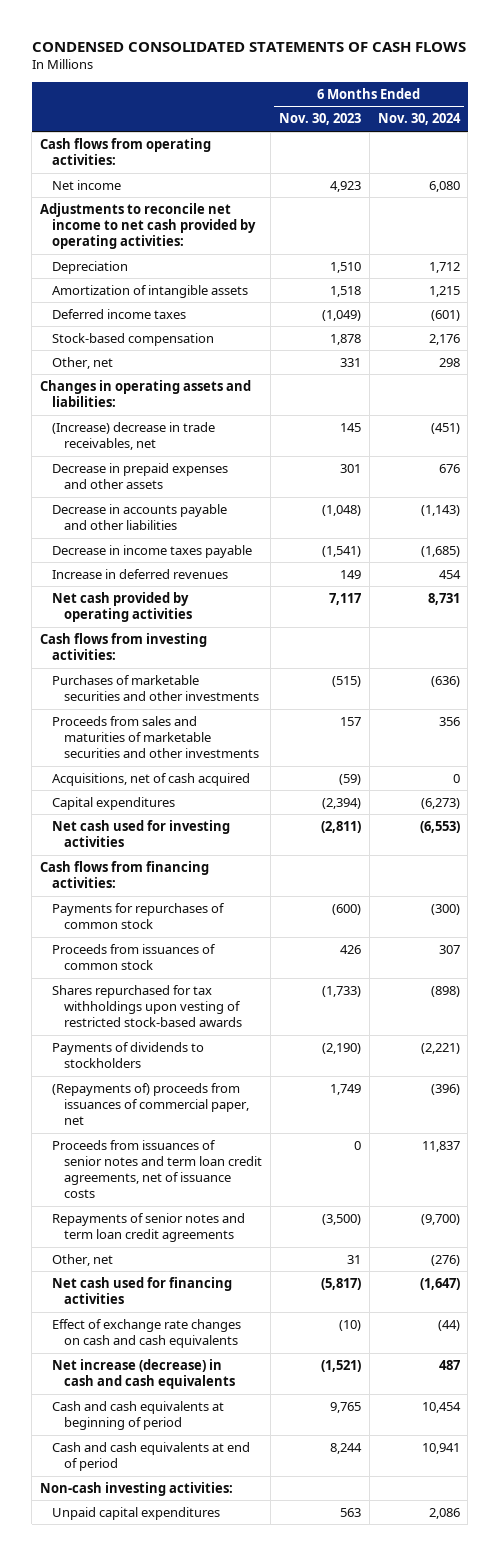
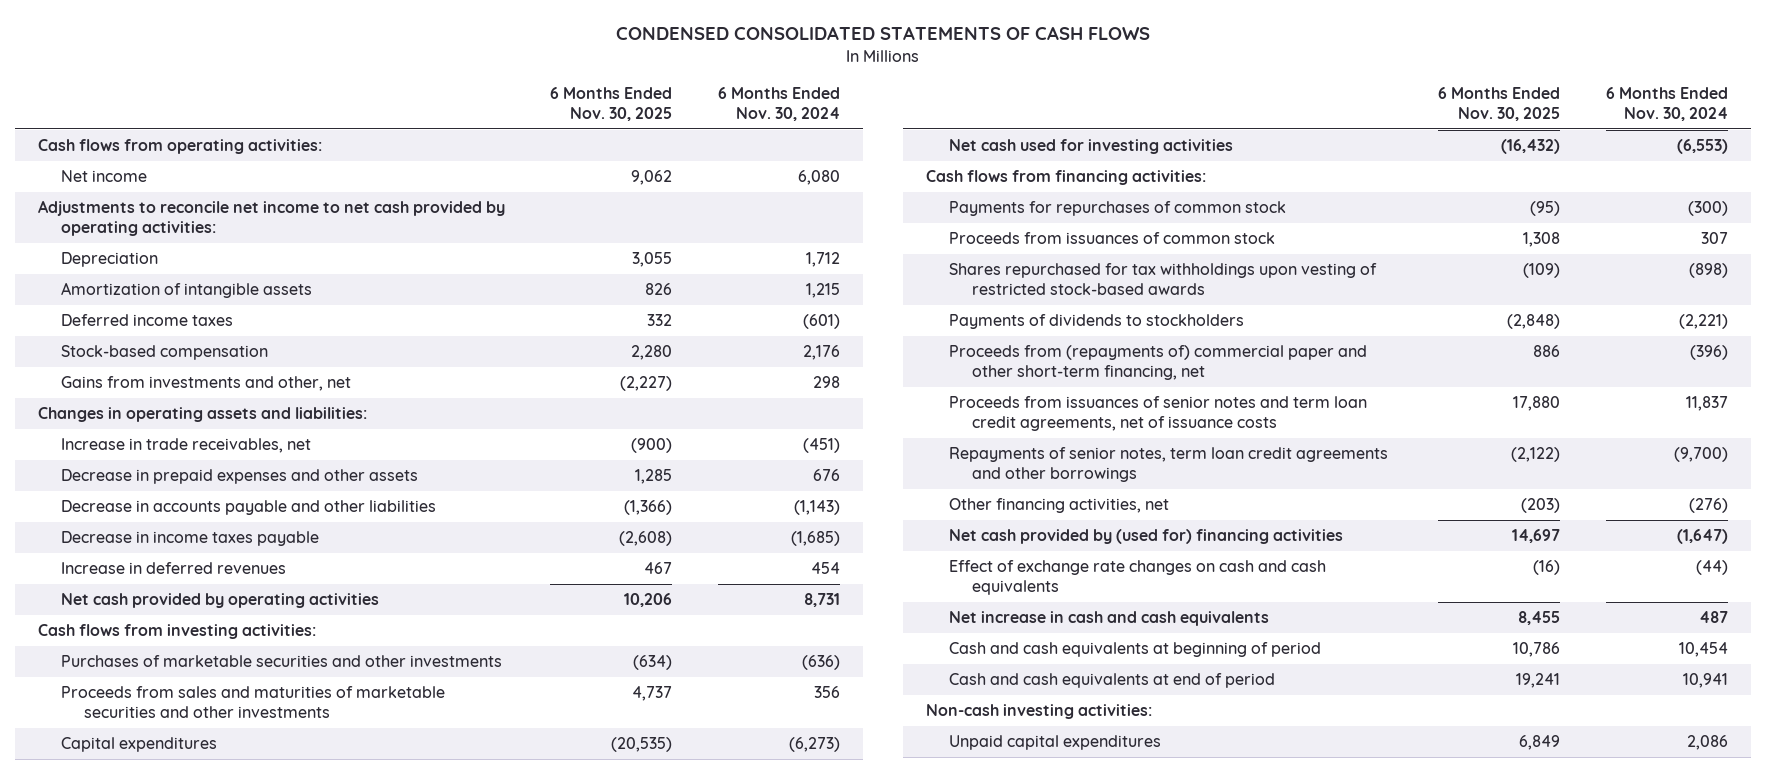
[278,113,361,126] Nov. 30, 2023 -> none
none -> [550,87,673,122] 6 Months Ended Nov. 30, 2025
[51,356,113,369] Other, net -> [60,376,351,392] Gains from investments and other, net
[51,421,215,451] (Increase) decrease in trade receivables, net -> [60,438,311,454] Increase in trade receivables, net
[51,772,250,786] Acquisitions, net of cash acquired -> none
[51,1082,249,1126] (Repayments of) proceeds from issuances of commercial paper, net -> [948,345,1367,381] Proceeds from (repayments of) commercial paper and other short-term financing, net
[51,1212,245,1243] Repayments of senior notes and term loan credit agreements -> [948,447,1388,483] Repayments of senior notes, term loan credit agreements and other borrowings
[51,1253,113,1266] Other, net -> [948,498,1169,514] Other financing activities, net
[51,1276,232,1305] Net cash used for financing activities -> [948,529,1343,545] Net cash provided by (used for) financing activities
[51,1358,235,1390] Net increase (decrease) in cash and cash equivalents -> [948,611,1269,627] Net increase in cash and cash equivalents

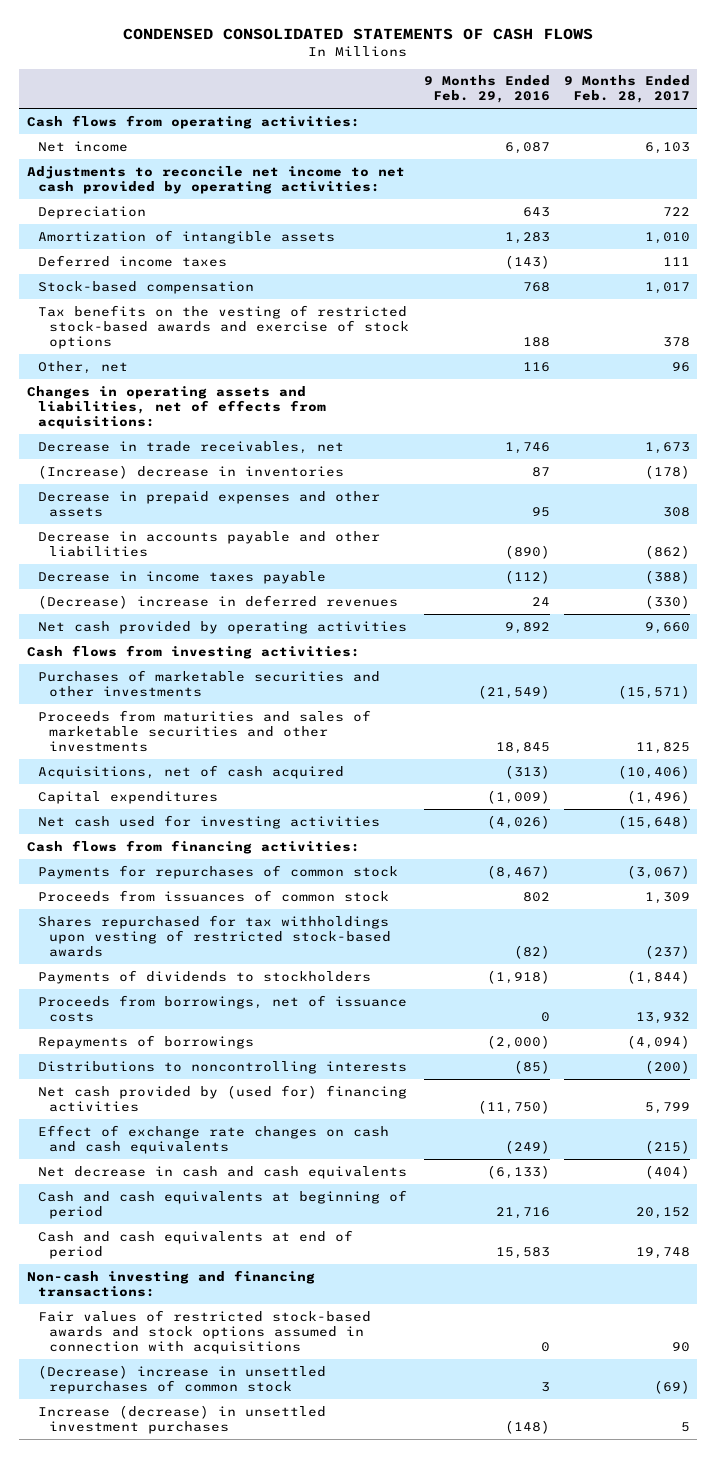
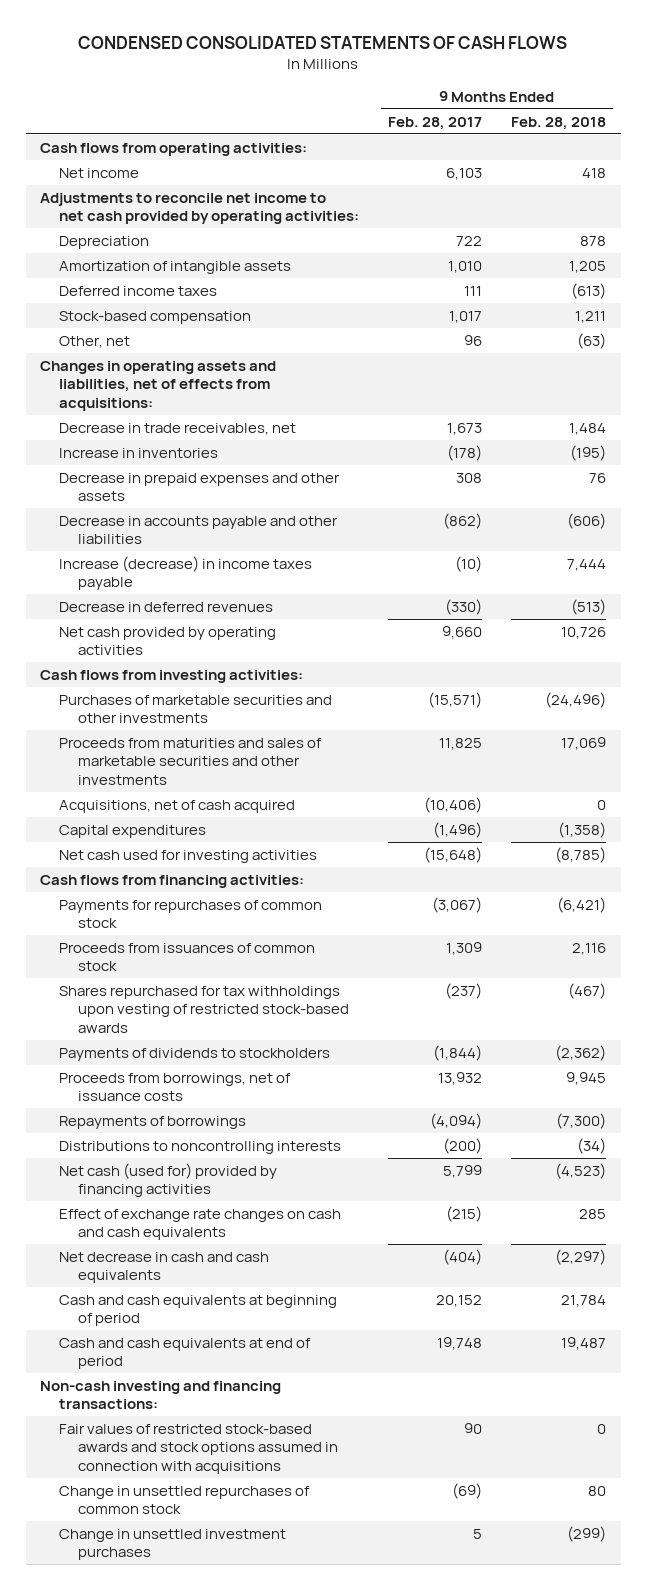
[423,75,550,104] 9 Months Ended Feb. 29, 2016 -> none
none -> [511,116,607,130] Feb. 28, 2018
[37,304,410,349] Tax benefits on the vesting of restricted stock-based awards and exercise of stock options -> none
[37,464,344,479] (Increase) decrease in inventories -> [59,447,219,458] Increase in inventories
[37,570,326,584] Decrease in income taxes payable -> [59,555,313,591] Increase (decrease) in income taxes payable
[645,569,691,584] (388) -> [455,555,483,572] (10)
[37,594,398,609] (Decrease) increase in deferred revenues -> [59,601,274,612] Decrease in deferred revenues
[37,1084,407,1112] Net cash provided by (used for) financing activities -> [59,1162,278,1198] Net cash (used for) provided by financing activities
[37,1364,326,1394] (Decrease) increase in unsettled repurchases of common stock -> [59,1485,311,1515] Change in unsettled repurchases of common stock
[37,1404,326,1434] Increase (decrease) in unsettled investment purchases -> [59,1528,287,1561] Change in unsettled investment purchases

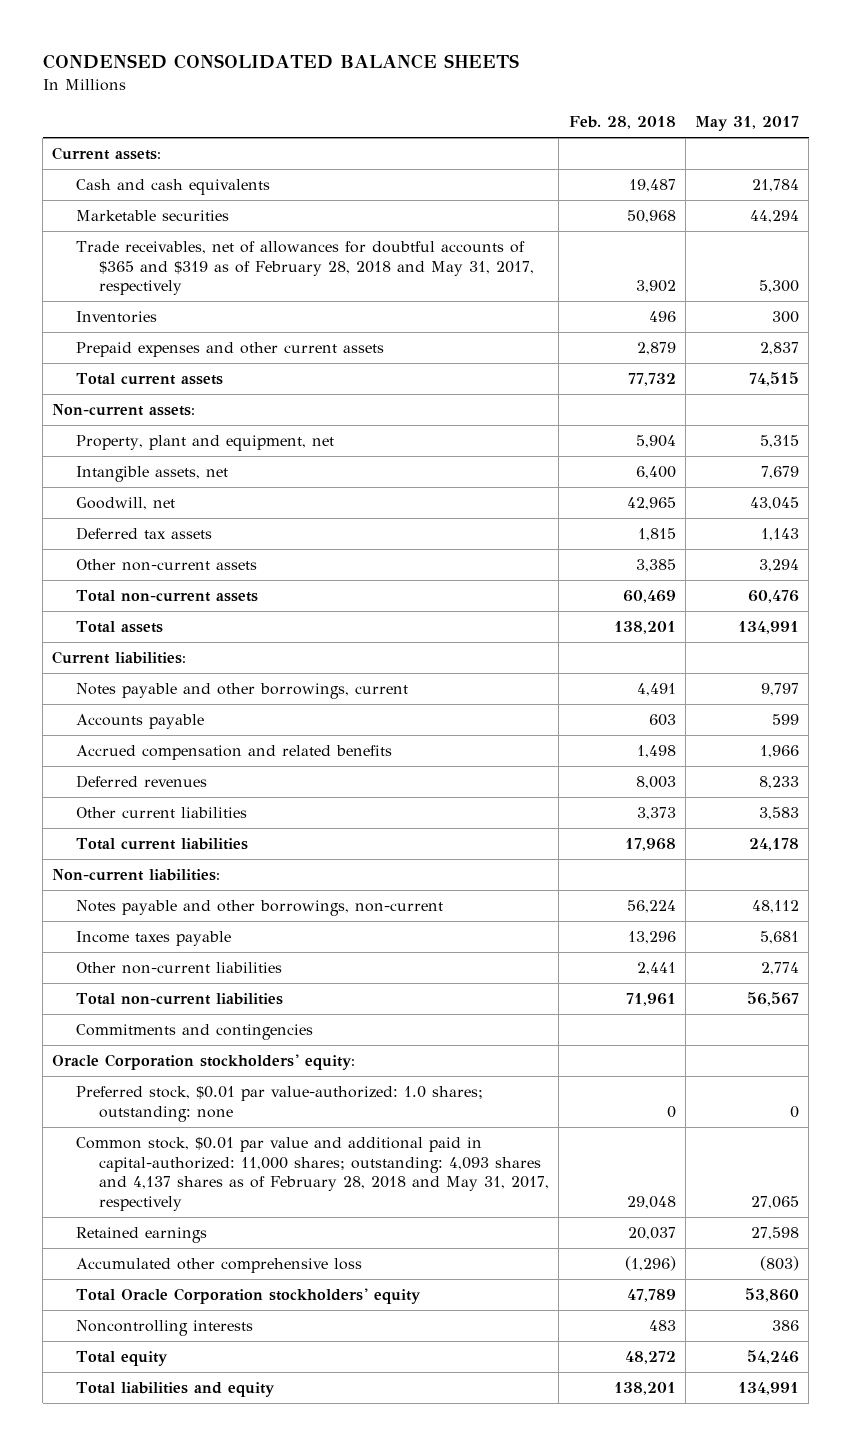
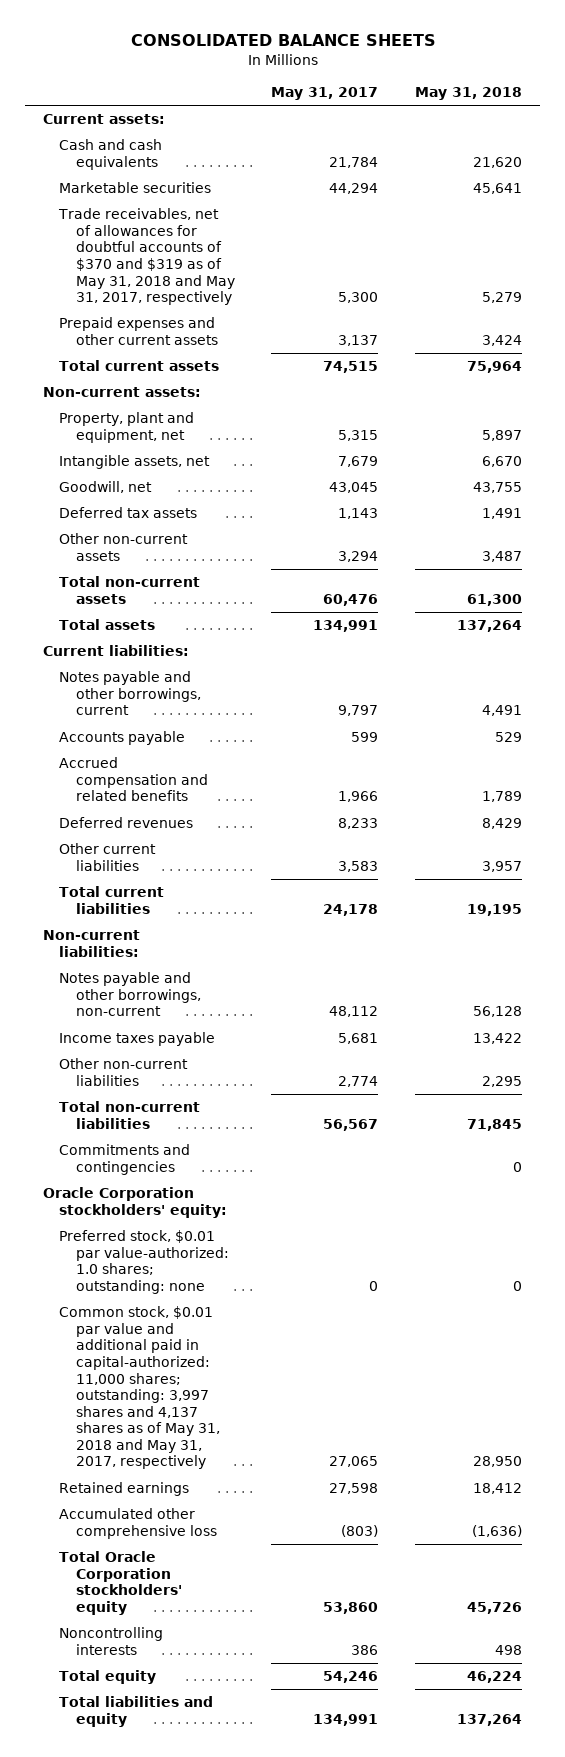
[42,53,519,69] CONDENSED CONSOLIDATED BALANCE SHEETS -> [130,34,436,47] CONSOLIDATED BALANCE SHEETS
[568,116,676,130] Feb. 28, 2018 -> none
none -> [414,86,522,100] May 31, 2018
[75,311,157,324] Inventories -> none
[75,241,535,296] Trade receivables, net of allowances for doubtful accounts of $365 and $319 as of February 28, 2018 and May 31, 2017, respectively -> [58,208,235,306] Trade receivables, net of allowances for doubtful accounts of $370 and $319 as of May 31, 2018 and May 31, 2017, respectively
[760,342,800,356] 2,837 -> [338,334,379,346] 3,137
[75,1137,550,1211] Common stock, $0.01 par value and additional paid in capital-authorized: 11,000 shares; outstanding: 4,093 shares and 4,137 shares as of February 28, 2018 and May 31, 2017, respectively -> [59,1306,220,1470] Common stock, $0.01 par value and additional paid in capital-authorized: 11,000 shares; outstanding: 3,997 shares and 4,137 shares as of May 31, 2018 and May 31, 2017, respectively

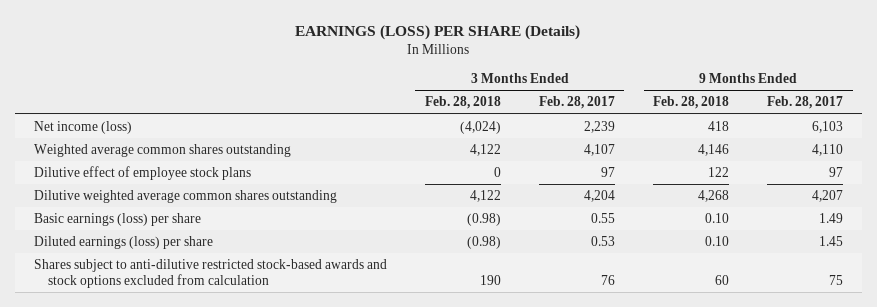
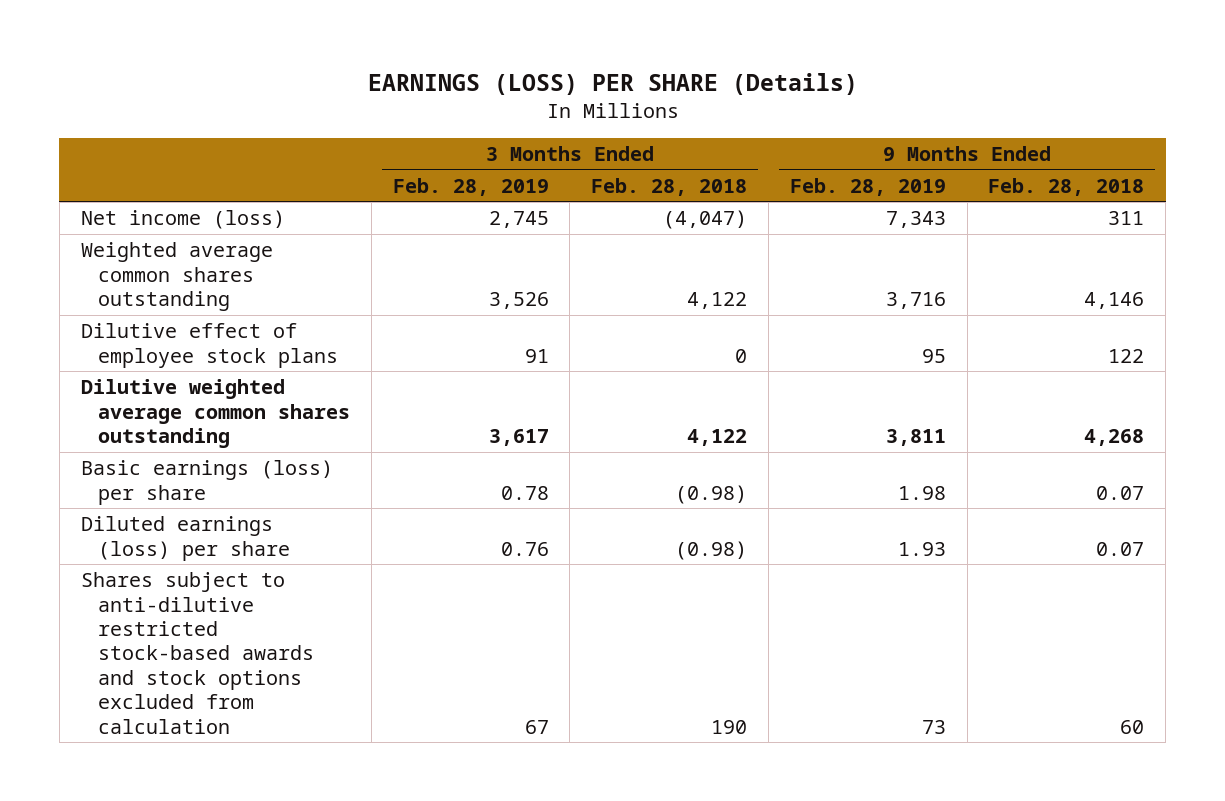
[538,96,615,110] Feb. 28, 2017 -> none
[767,96,844,110] Feb. 28, 2017 -> none
none -> [392,177,549,196] Feb. 28, 2019
none -> [789,177,946,196] Feb. 28, 2019
[459,121,501,135] (4,024) -> [663,210,748,230] (4,047)
[708,121,730,132] 418 -> [1108,211,1145,226] 311
[705,213,730,224] 0.10 -> [1096,485,1145,500] 0.07
[705,236,730,247] 0.10 -> [1096,541,1145,556] 0.07

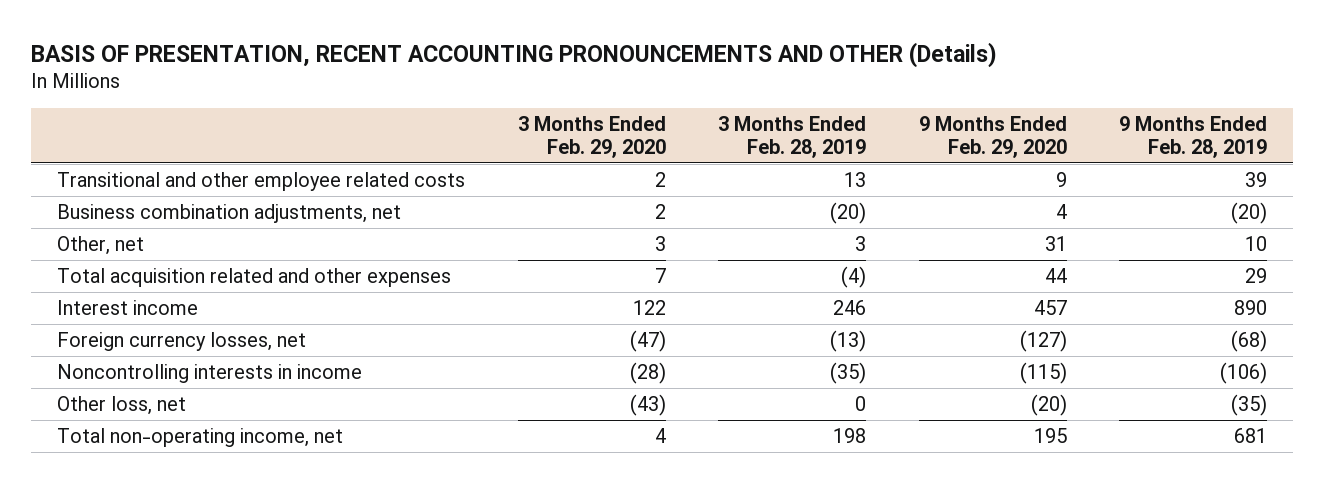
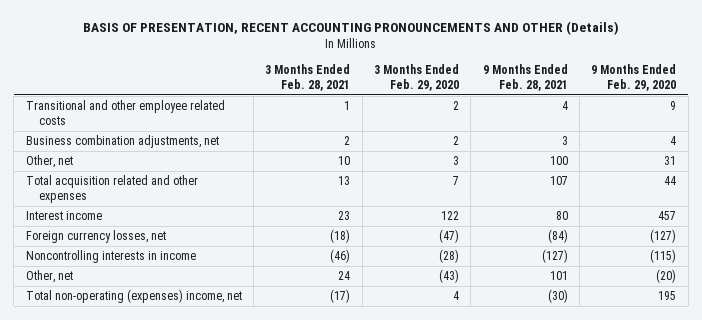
[718,116,867,158] 3 Months Ended Feb. 28, 2019 -> none
[1119,116,1268,158] 9 Months Ended Feb. 28, 2019 -> none
none -> [265,64,351,91] 3 Months Ended Feb. 28, 2021
none -> [482,64,568,91] 9 Months Ended Feb. 28, 2021
[57,395,187,415] Other loss, net -> [25,270,73,284] Other, net
[57,427,344,447] Total non-operating income, net -> [25,289,242,304] Total non-operating (expenses) income, net

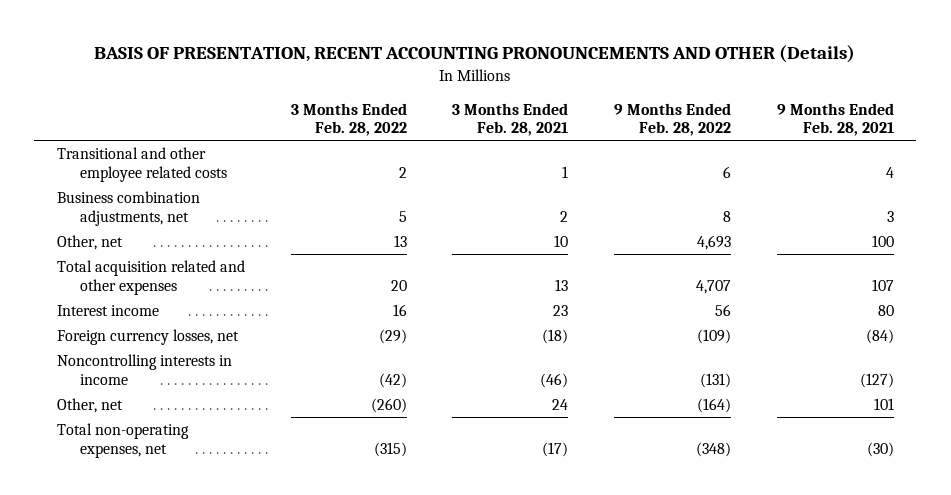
[373,64,459,91] 3 Months Ended Feb. 29, 2020 -> none
[591,64,677,91] 9 Months Ended Feb. 29, 2020 -> none
none -> [290,102,407,137] 3 Months Ended Feb. 28, 2022
none -> [613,102,731,137] 9 Months Ended Feb. 28, 2022
[25,289,242,304] Total non-operating (expenses) income, net -> [57,422,190,458] Total non-operating expenses, net

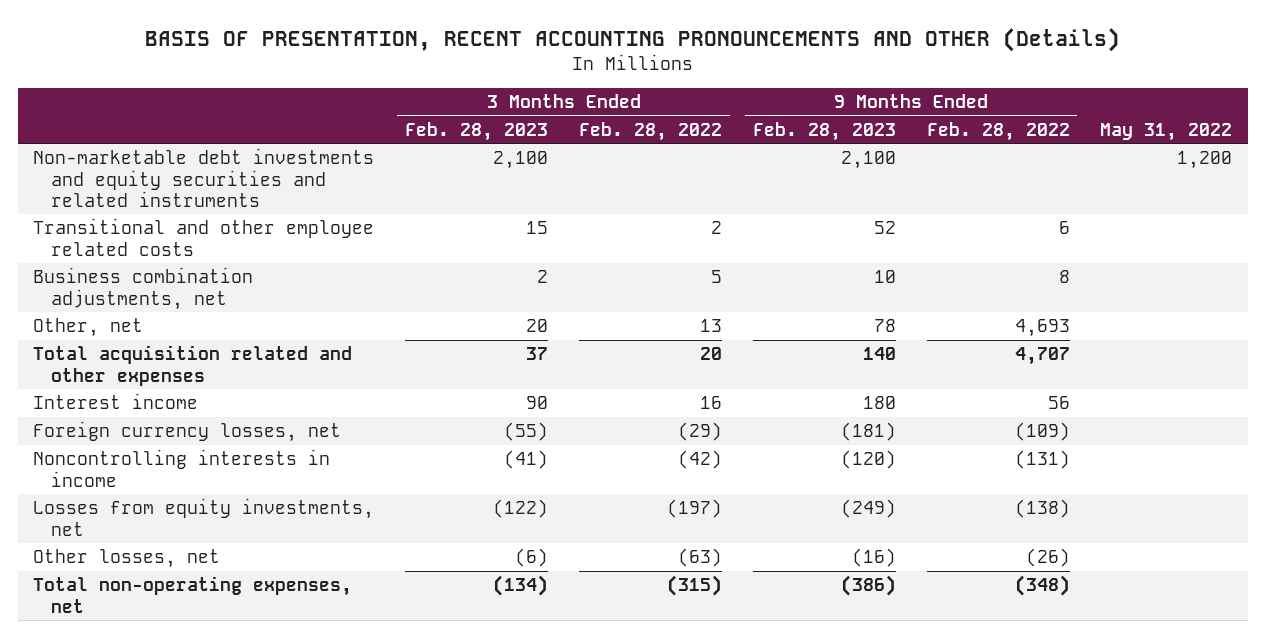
[452,102,569,137] 3 Months Ended Feb. 28, 2021 -> none
[776,102,894,137] 9 Months Ended Feb. 28, 2021 -> none
none -> [405,121,549,141] Feb. 28, 2023
none -> [752,121,896,141] Feb. 28, 2023
none -> [1100,122,1233,141] May 31, 2022
none -> [33,148,375,207] Non-marketable debt investments and equity securities and related instruments
none -> [33,498,375,536] Losses from equity investments, net
[57,397,124,413] Other, net -> [33,549,221,569] Other losses, net
[370,397,407,413] (260) -> [677,548,722,568] (63)
[696,397,731,413] (164) -> [1025,548,1070,568] (26)

